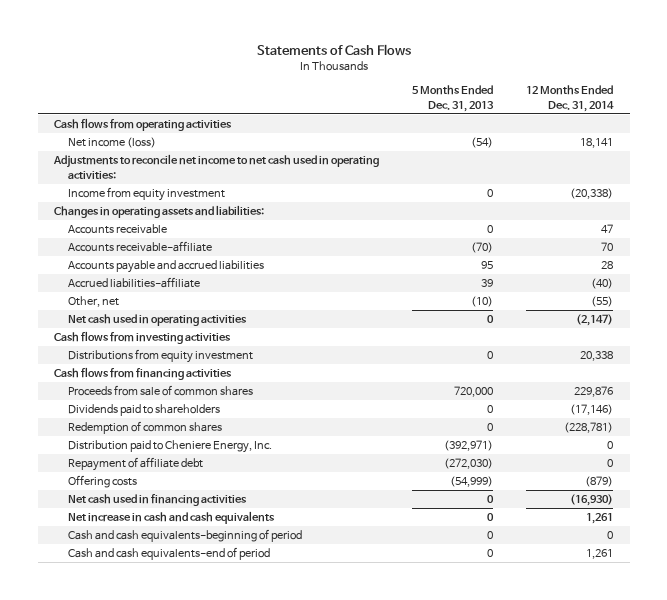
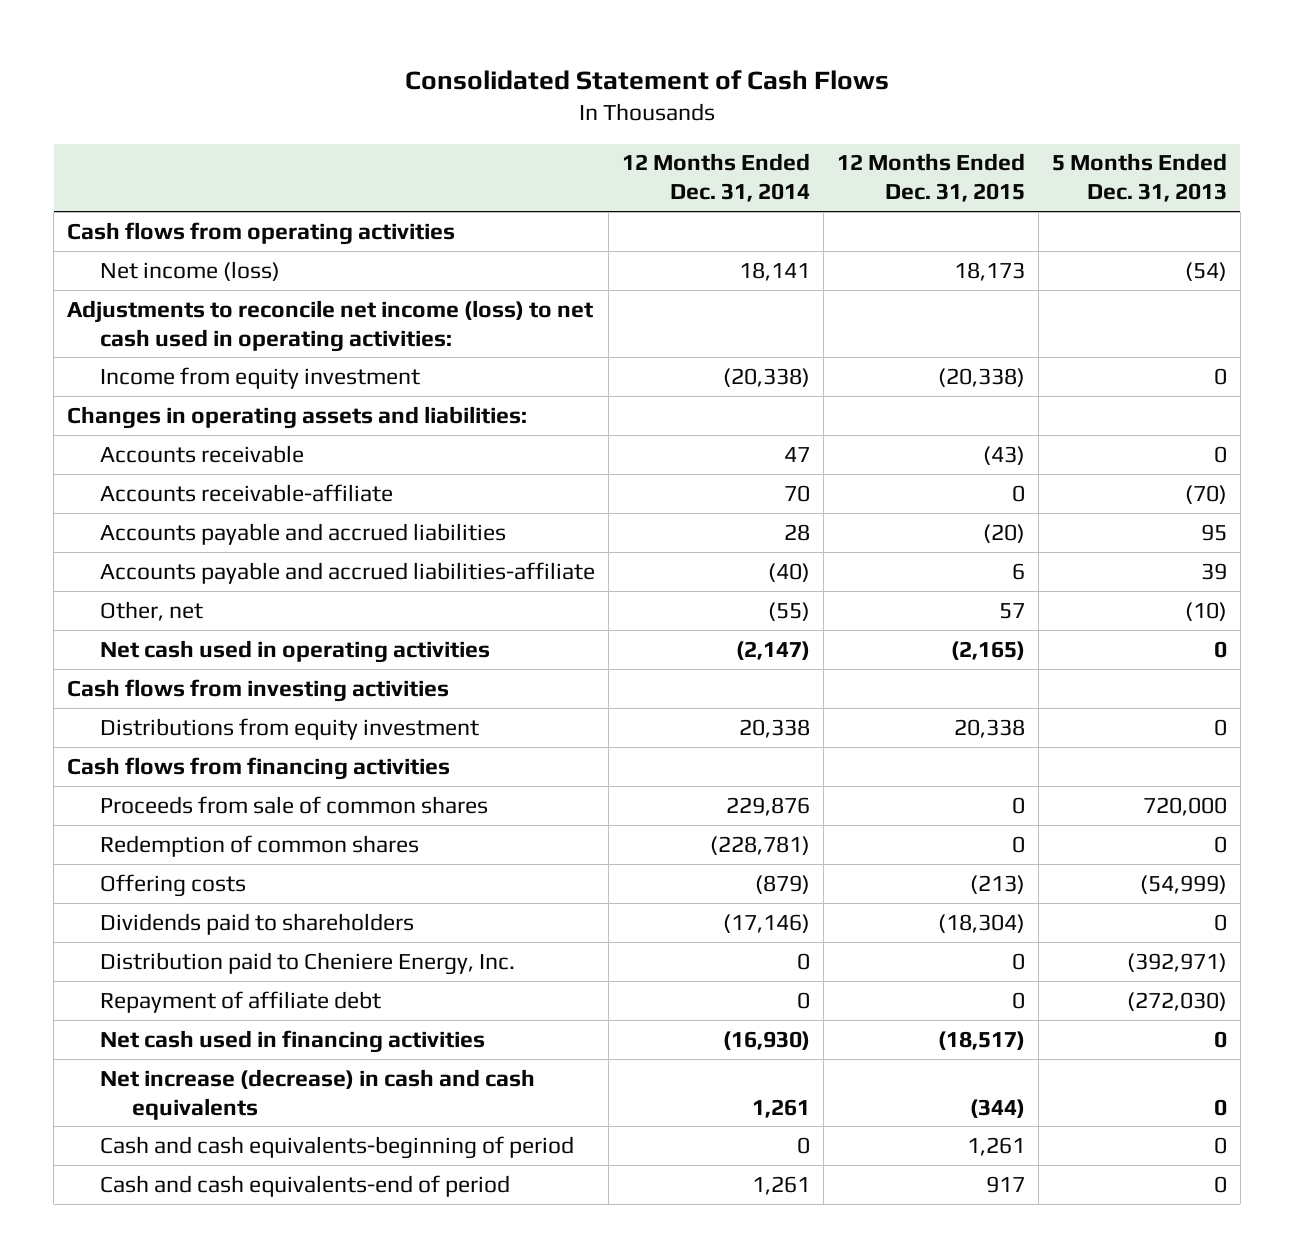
[256,44,411,57] Statements of Cash Flows -> [404,70,889,91] Consolidated Statement of Cash Flows
none -> [836,153,1025,203] 12 Months Ended Dec. 31, 2015
[53,154,380,179] Adjustments to reconcile net income to net cash used in operating activities: -> [67,299,594,352] Adjustments to reconcile net income (loss) to net cash used in operating activities:
[67,277,200,289] Accrued liabilities-affiliate -> [99,561,595,584] Accounts payable and accrued liabilities-affiliate
[67,475,137,489] Offering costs -> [99,873,246,897] Offering costs
[67,404,220,417] Dividends paid to shareholders -> [99,912,414,935] Dividends paid to shareholders
[67,511,275,525] Net increase in cash and cash equivalents -> [99,1068,535,1120] Net increase (decrease) in cash and cash equivalents

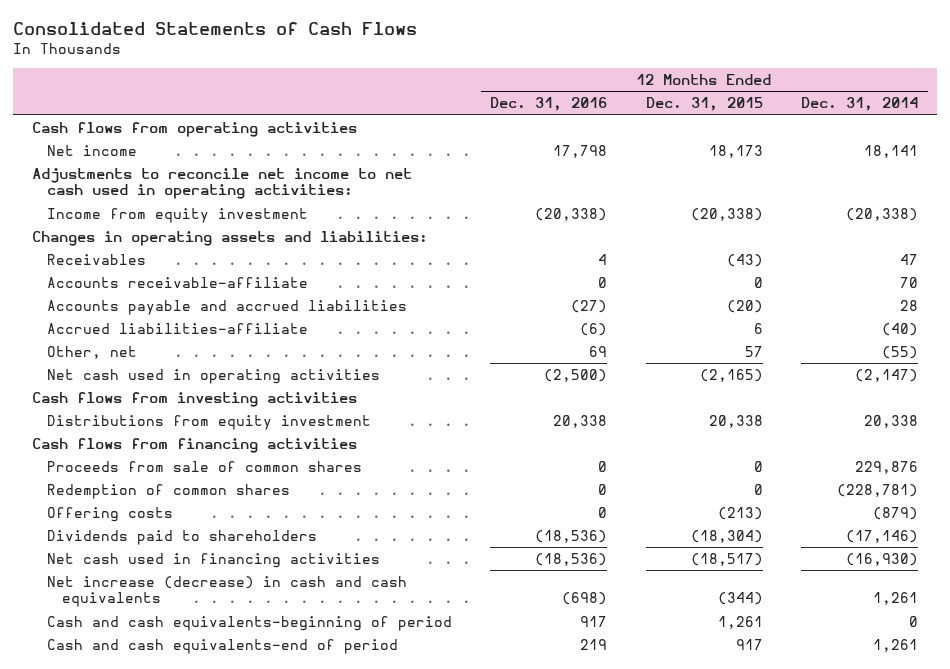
[404,70,889,91] Consolidated Statement of Cash Flows -> [13,21,418,35] Consolidated Statements of Cash Flows
[1051,153,1227,203] 5 Months Ended Dec. 31, 2013 -> none
none -> [490,97,608,112] Dec. 31, 2016
[99,260,280,281] Net income (loss) -> [47,144,138,156] Net income
[67,299,594,352] Adjustments to reconcile net income (loss) to net cash used in operating activities: -> [32,167,413,200] Adjustments to reconcile net income to net cash used in operating activities:
[99,444,304,463] Accounts receivable -> [47,253,147,265] Receivables
[99,561,595,584] Accounts payable and accrued liabilities-affiliate -> [47,322,309,334] Accrued liabilities-affiliate
[99,951,515,975] Distribution paid to Cheniere Energy, Inc. -> none
[99,990,381,1013] Repayment of affiliate debt -> none

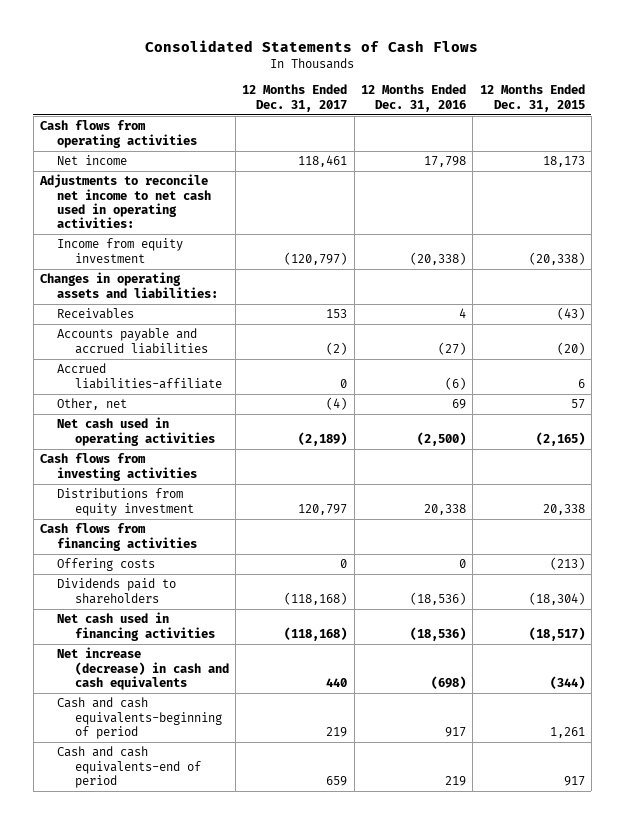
[801,97,919,112] Dec. 31, 2014 -> none
none -> [242,84,348,112] 12 Months Ended Dec. 31, 2017
[47,276,309,288] Accounts receivable-affiliate -> none
[47,460,363,472] Proceeds from sale of common shares -> none
[47,483,291,499] Redemption of common shares -> none

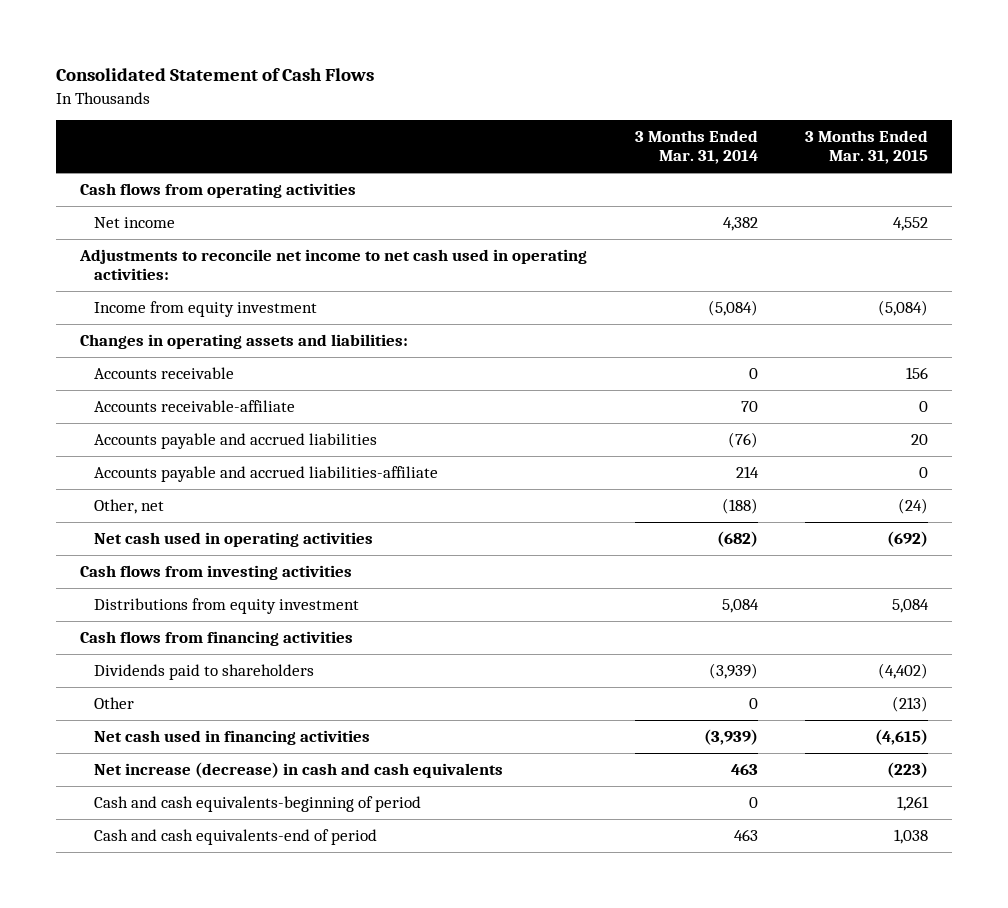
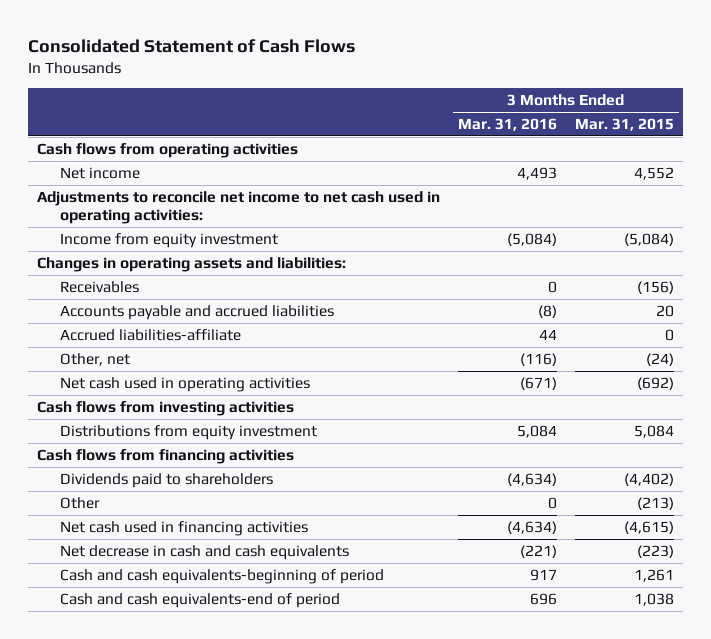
[634,129,758,165] 3 Months Ended Mar. 31, 2014 -> none
none -> [457,118,557,132] Mar. 31, 2016
[93,366,234,379] Accounts receivable -> none
[93,399,295,412] Accounts receivable-affiliate -> none
none -> [60,280,140,293] Receivables
[93,465,438,482] Accounts payable and accrued liabilities-affiliate -> [60,328,242,341] Accrued liabilities-affiliate
[93,761,503,778] Net increase (decrease) in cash and cash equivalents -> [60,544,350,560] Net decrease in cash and cash equivalents

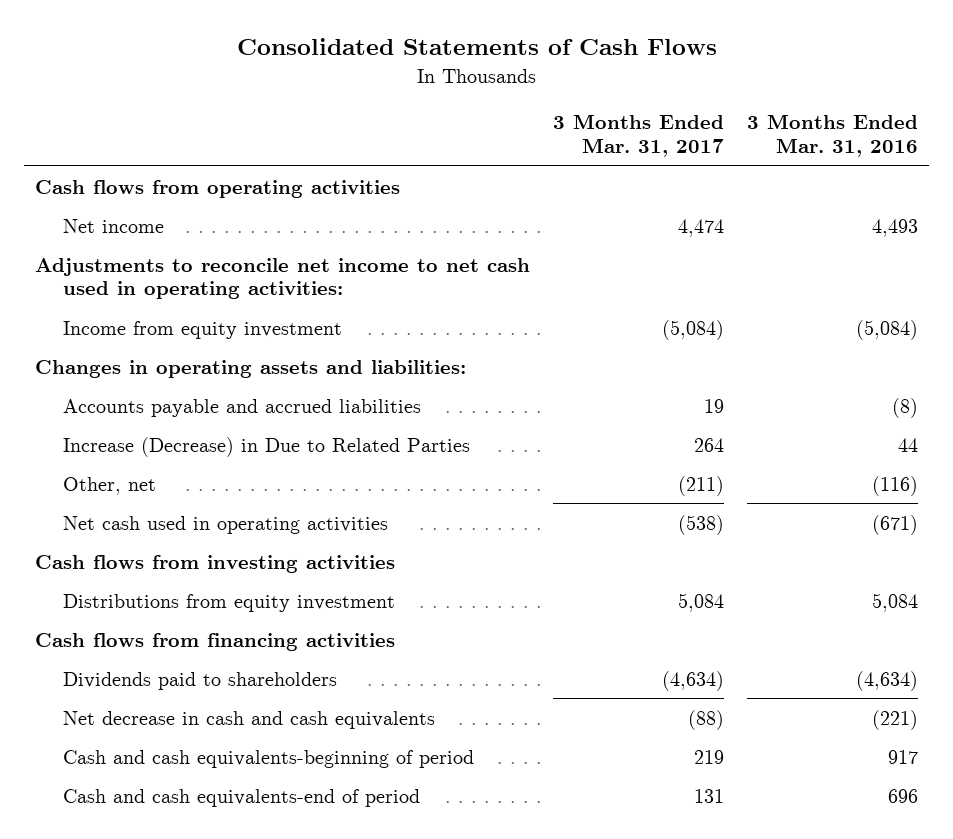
[27,38,355,53] Consolidated Statement of Cash Flows -> [236,38,717,56] Consolidated Statements of Cash Flows
[574,118,674,132] Mar. 31, 2015 -> none
none -> [553,114,725,158] 3 Months Ended Mar. 31, 2017
[60,280,140,293] Receivables -> none
[60,328,242,341] Accrued liabilities-affiliate -> [62,436,470,457] Increase (Decrease) in Due to Related Parties
[60,496,101,509] Other -> none
[60,520,309,536] Net cash used in financing activities -> none

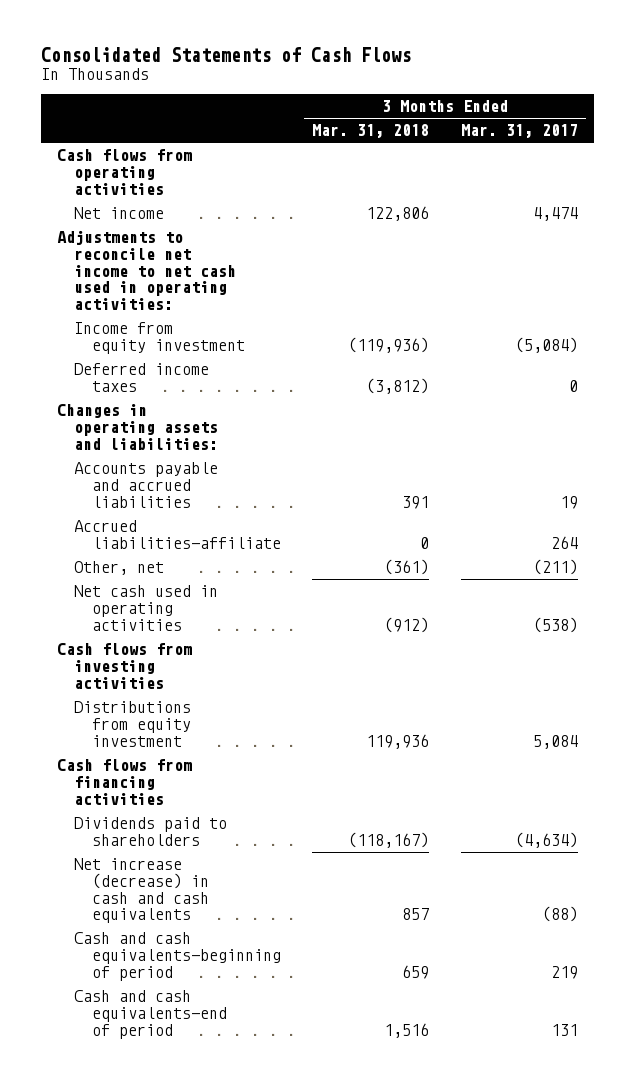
[746,114,918,158] 3 Months Ended Mar. 31, 2016 -> none
none -> [312,124,430,139] Mar. 31, 2018
none -> [74,363,210,393] Deferred income taxes
[62,436,470,457] Increase (Decrease) in Due to Related Parties -> [74,520,281,550] Accrued liabilities-affiliate
[62,710,435,729] Net decrease in cash and cash equivalents -> [74,858,209,924] Net increase (decrease) in cash and cash equivalents

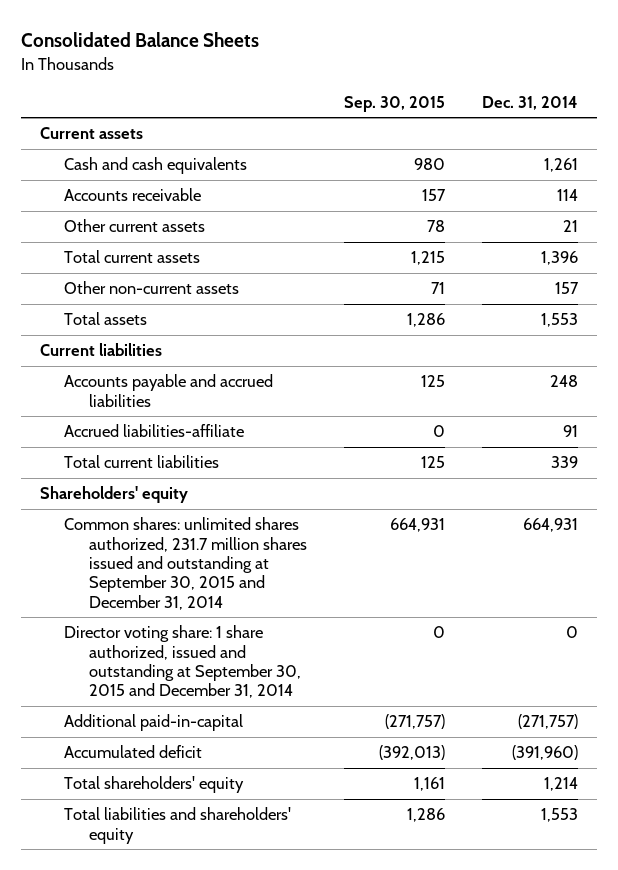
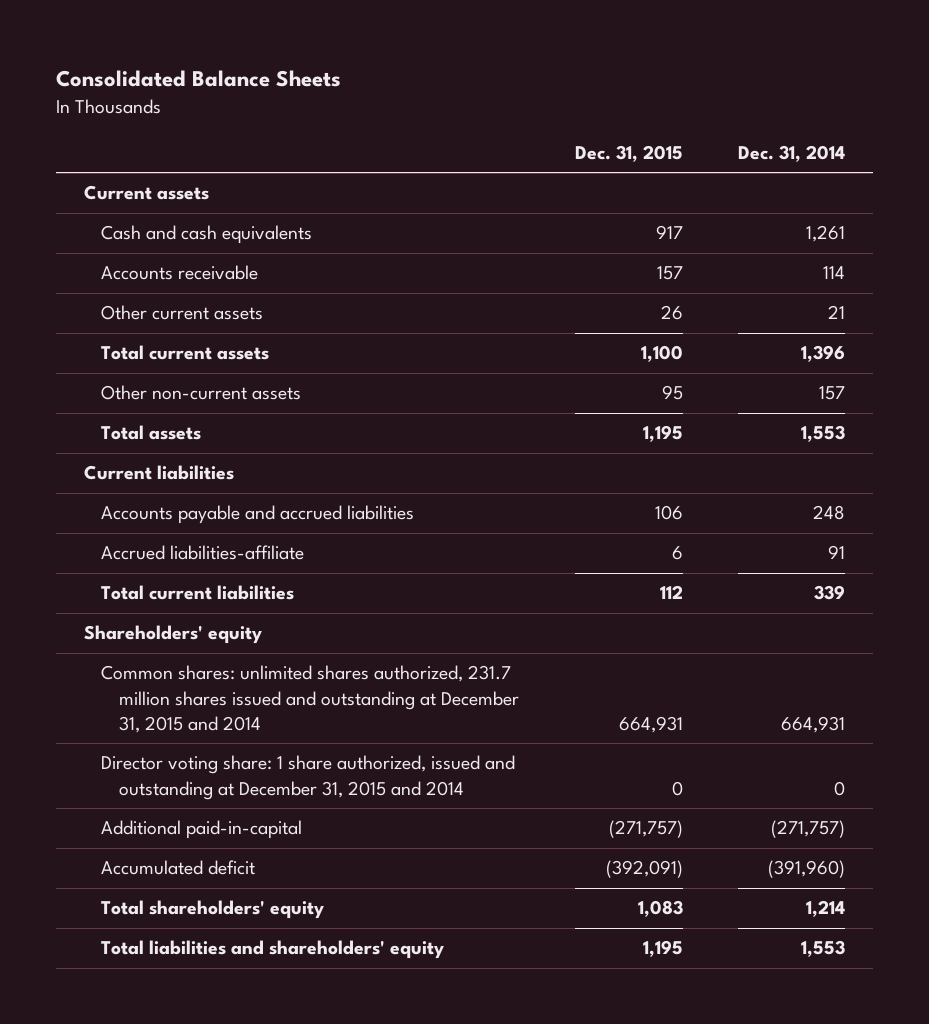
[344,95,446,112] Sep. 30, 2015 -> none
none -> [574,144,683,162] Dec. 31, 2015
[64,517,308,610] Common shares: unlimited shares authorized, 231.7 million shares issued and outstanding at September 30, 2015 and December 31, 2014 -> [101,665,520,733] Common shares: unlimited shares authorized, 231.7 million shares issued and outstanding at December 31, 2015 and 2014
[64,625,302,699] Director voting share: 1 share authorized, issued and outstanding at September 30, 2015 and December 31, 2014 -> [101,755,516,800] Director voting share: 1 share authorized, issued and outstanding at December 31, 2015 and 2014

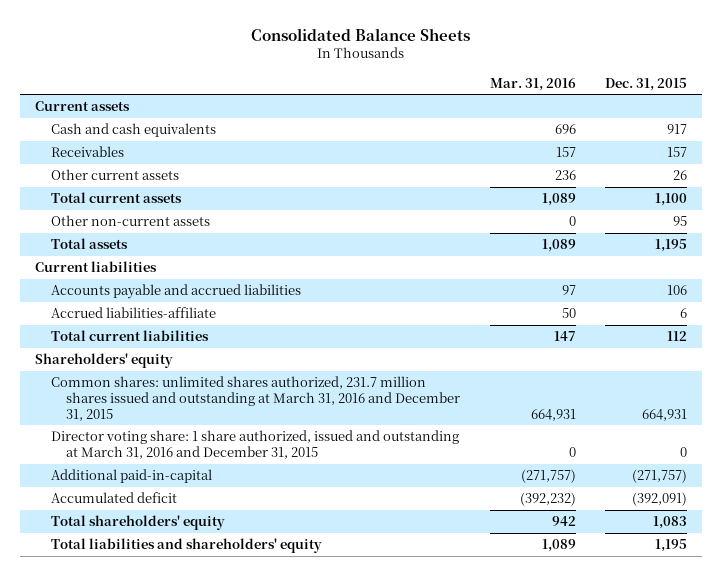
[738,144,846,162] Dec. 31, 2014 -> none
none -> [489,77,576,91] Mar. 31, 2016
[101,265,259,281] Accounts receivable -> [50,146,124,158] Receivables
[101,665,520,733] Common shares: unlimited shares authorized, 231.7 million shares issued and outstanding at December 31, 2015 and 2014 -> [50,376,461,421] Common shares: unlimited shares authorized, 231.7 million shares issued and outstanding at March 31, 2016 and December 31, 2015
[101,755,516,800] Director voting share: 1 share authorized, issued and outstanding at December 31, 2015 and 2014 -> [50,430,459,460] Director voting share: 1 share authorized, issued and outstanding at March 31, 2016 and December 31, 2015

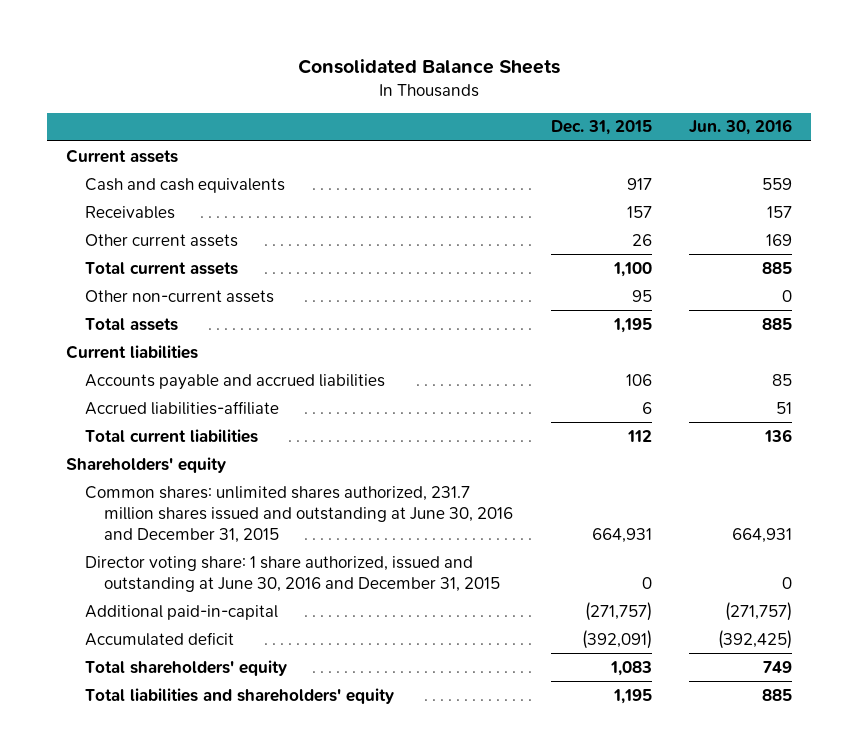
[489,77,576,91] Mar. 31, 2016 -> none
none -> [689,119,793,136] Jun. 30, 2016
[50,376,461,421] Common shares: unlimited shares authorized, 231.7 million shares issued and outstanding at March 31, 2016 and December 31, 2015 -> [84,485,513,544] Common shares: unlimited shares authorized, 231.7 million shares issued and outstanding at June 30, 2016 and December 31, 2015
[50,430,459,460] Director voting share: 1 share authorized, issued and outstanding at March 31, 2016 and December 31, 2015 -> [84,555,500,592] Director voting share: 1 share authorized, issued and outstanding at June 30, 2016 and December 31, 2015

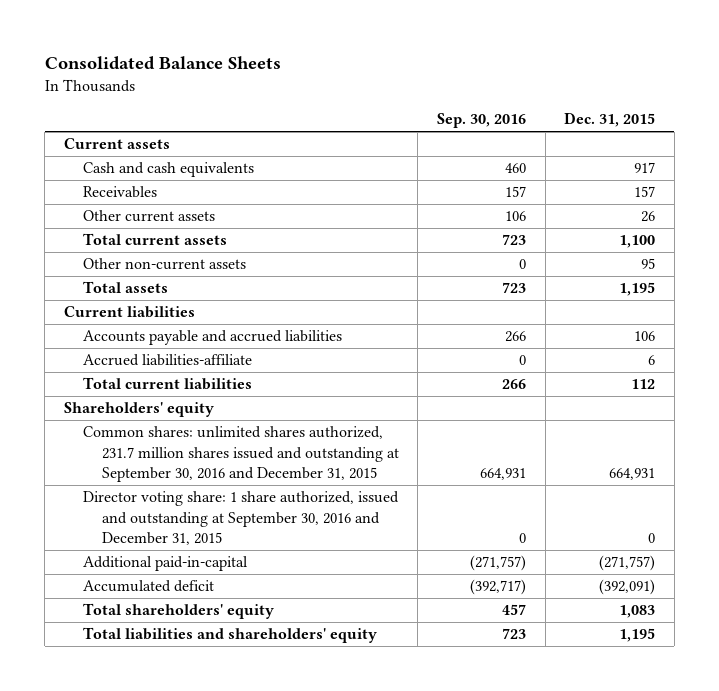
[689,119,793,136] Jun. 30, 2016 -> none
none -> [437,113,527,129] Sep. 30, 2016
[84,485,513,544] Common shares: unlimited shares authorized, 231.7 million shares issued and outstanding at June 30, 2016 and December 31, 2015 -> [82,426,399,482] Common shares: unlimited shares authorized, 231.7 million shares issued and outstanding at September 30, 2016 and December 31, 2015
[84,555,500,592] Director voting share: 1 share authorized, issued and outstanding at June 30, 2016 and December 31, 2015 -> [82,491,399,545] Director voting share: 1 share authorized, issued and outstanding at September 30, 2016 and December 31, 2015

